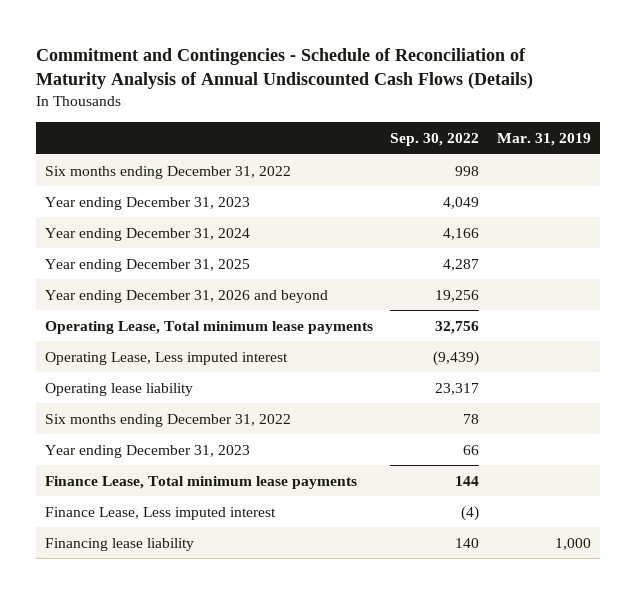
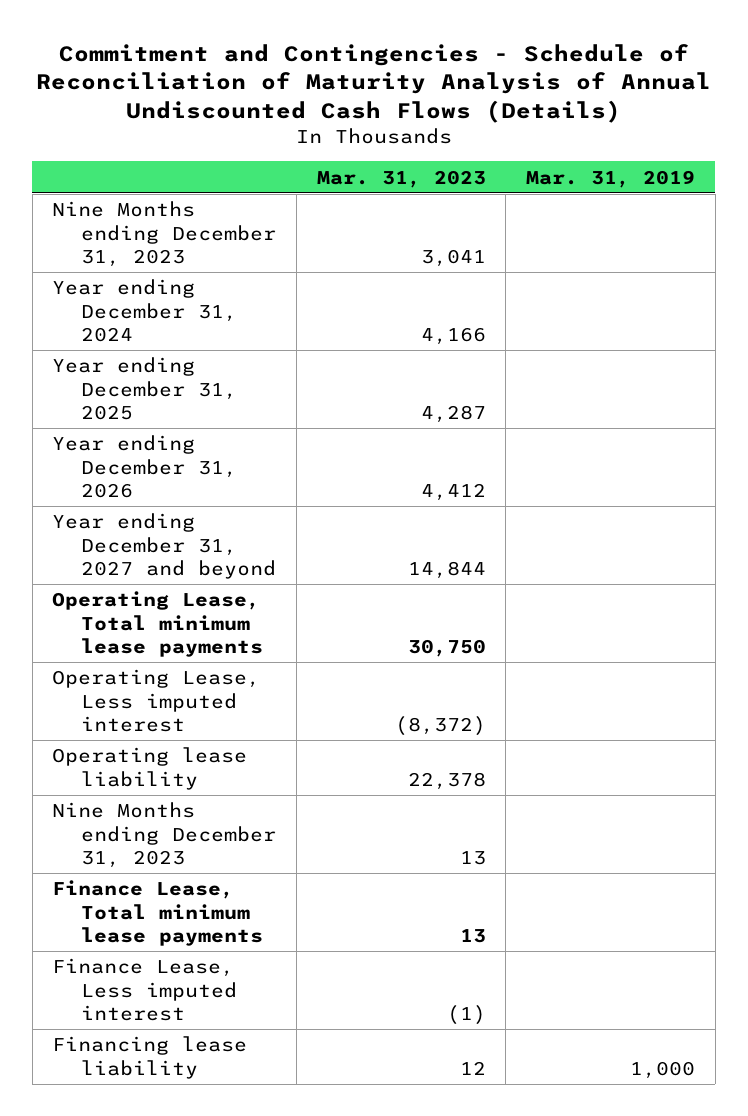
[390,133,480,147] Sep. 30, 2022 -> none
none -> [316,169,486,188] Mar. 31, 2023
[45,196,251,210] Year ending December 31, 2023 -> none
[45,165,292,179] Six months ending December 31, 2022 -> [52,201,276,268] Nine Months ending December 31, 2023
none -> [52,435,237,499] Year ending December 31, 2026
[45,289,329,303] Year ending December 31, 2026 and beyond -> [52,513,276,580] Year ending December 31, 2027 and beyond
[45,444,251,458] Year ending December 31, 2023 -> none
[45,413,292,427] Six months ending December 31, 2022 -> [52,802,276,869] Nine Months ending December 31, 2023

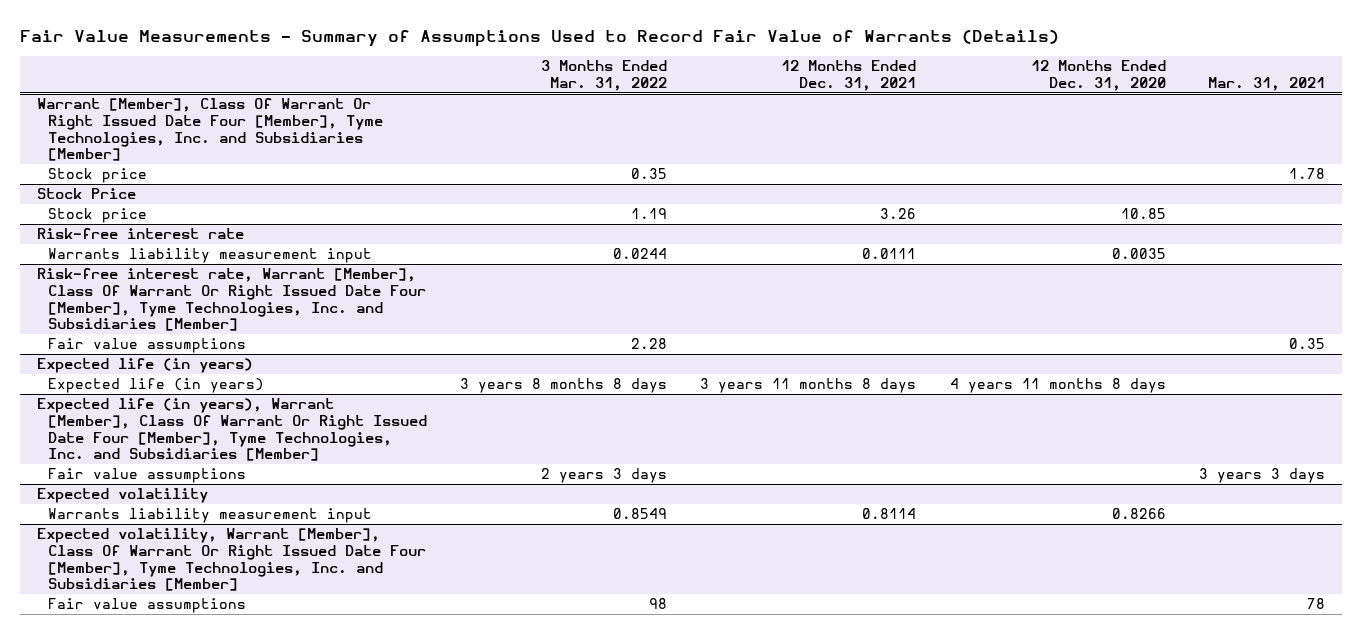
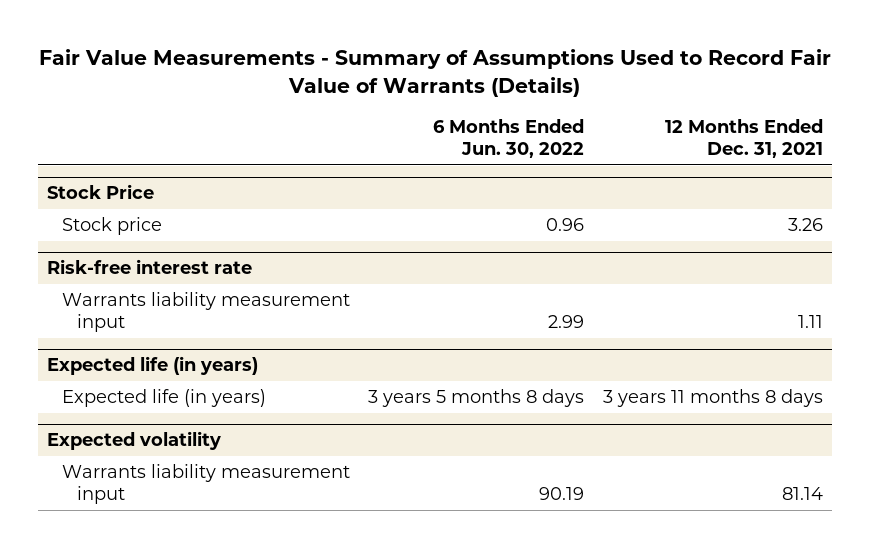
[540,60,667,91] 3 Months Ended Mar. 31, 2022 -> none
[1030,60,1166,91] 12 Months Ended Dec. 31, 2020 -> none
[1207,76,1325,91] Mar. 31, 2021 -> none
none -> [433,118,585,158] 6 Months Ended Jun. 30, 2022
[37,98,383,162] Warrant [Member], Class Of Warrant Or Right Issued Date Four [Member], Tyme Technologies, Inc. and Subsidiaries [Member] -> none
[47,168,147,184] Stock price -> none
[37,268,426,332] Risk-free interest rate, Warrant [Member], Class Of Warrant Or Right Issued Date Four [Member], Tyme Technologies, Inc. and Subsidiaries [Member] -> none
[47,338,246,354] Fair value assumptions -> none
[862,248,917,260] 0.0111 -> [797,315,823,329] 1.11
[37,398,427,462] Expected life (in years), Warrant [Member], Class Of Warrant Or Right Issued Date Four [Member], Tyme Technologies, Inc. and Subsidiaries [Member] -> none
[47,468,246,484] Fair value assumptions -> none
[37,528,426,592] Expected volatility, Warrant [Member], Class Of Warrant Or Right Issued Date Four [Member], Tyme Technologies, Inc. and Subsidiaries [Member] -> none
[47,598,246,614] Fair value assumptions -> none
[862,508,917,520] 0.8114 -> [781,487,823,501] 81.14

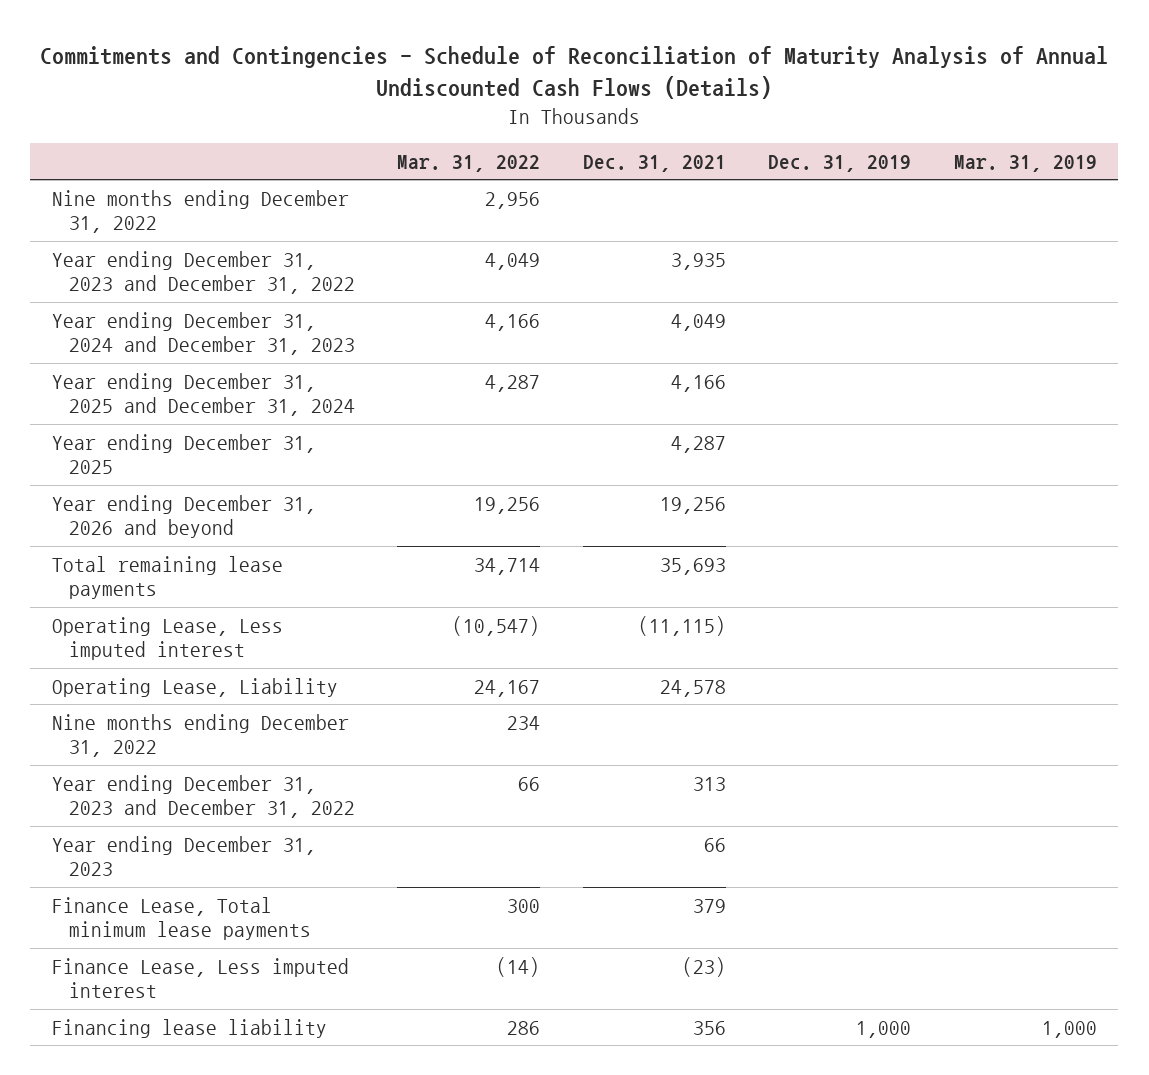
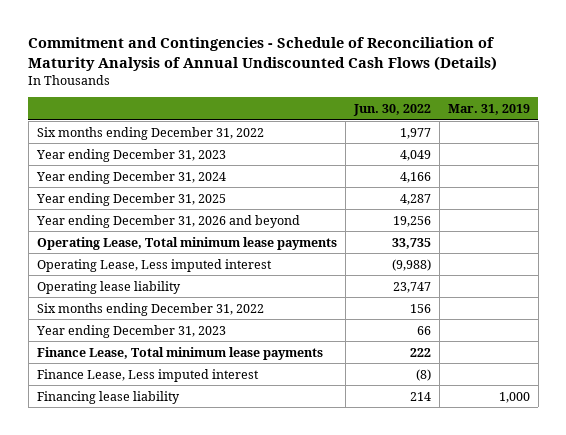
[40,45,1109,99] Commitments and Contingencies - Schedule of Reconciliation of Maturity Analysis of Annual Undiscounted Cash Flows (Details) -> [28,36,498,71] Commitment and Contingencies - Schedule of Reconciliation of Maturity Analysis of Annual Undiscounted Cash Flows (Details)
[397,155,541,173] Mar. 31, 2022 -> none
[582,155,726,173] Dec. 31, 2021 -> none
[768,155,912,173] Dec. 31, 2019 -> none
none -> [352,104,431,117] Jun. 30, 2022
[51,372,355,417] Year ending December 31, 2025 and December 31, 2024 -> none
[51,189,349,234] Nine months ending December 31, 2022 -> [36,126,264,140] Six months ending December 31, 2022
[51,250,355,295] Year ending December 31, 2023 and December 31, 2022 -> [35,148,226,162] Year ending December 31, 2023
[51,311,355,356] Year ending December 31, 2024 and December 31, 2023 -> [35,170,226,184] Year ending December 31, 2024
[51,555,283,600] Total remaining lease payments -> [36,236,337,250] Operating Lease, Total minimum lease payments
[51,774,355,819] Year ending December 31, 2023 and December 31, 2022 -> none
[51,677,338,697] Operating Lease, Liability -> [36,280,181,294] Operating lease liability
[51,713,349,758] Nine months ending December 31, 2022 -> [36,302,264,316] Six months ending December 31, 2022

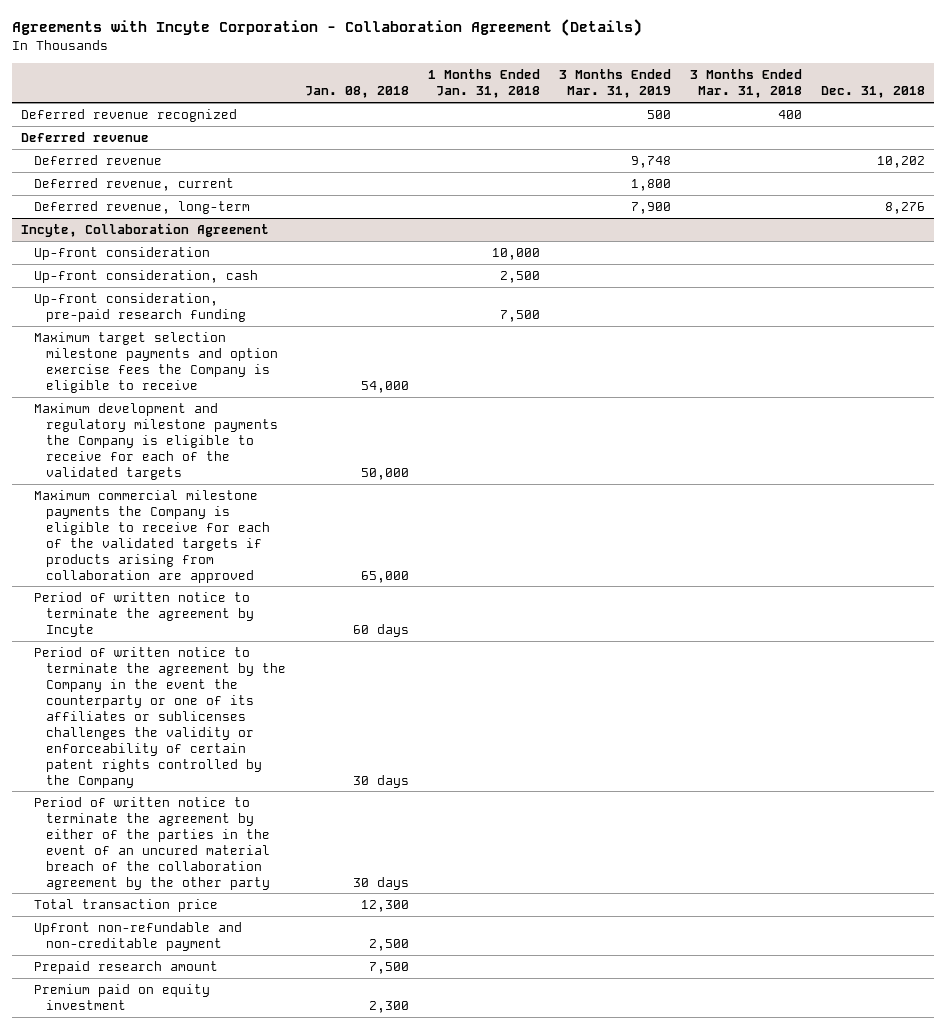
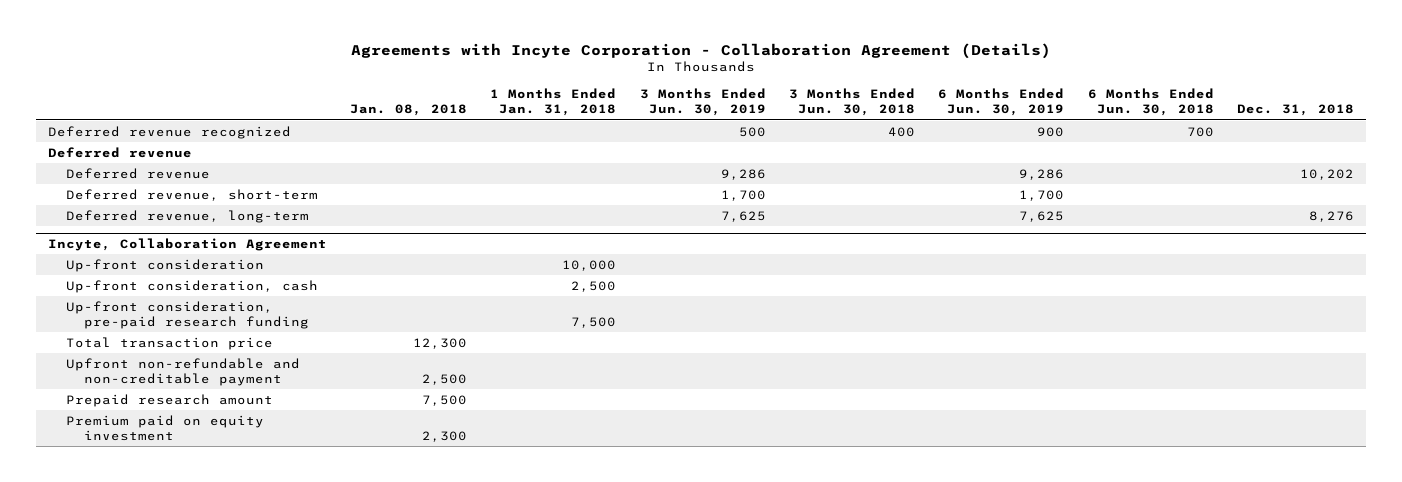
[558,69,671,99] 3 Months Ended Mar. 31, 2019 -> none
[689,69,802,99] 3 Months Ended Mar. 31, 2018 -> none
none -> [639,87,766,117] 3 Months Ended Jun. 30, 2019
none -> [789,87,916,117] 3 Months Ended Jun. 30, 2018
none -> [938,87,1065,117] 6 Months Ended Jun. 30, 2019
none -> [1087,87,1214,117] 6 Months Ended Jun. 30, 2018
[33,177,234,191] Deferred revenue, current -> [65,188,318,201] Deferred revenue, short-term
[33,331,278,393] Maximum target selection milestone payments and option exercise fees the Company is eligible to receive -> none
[33,402,278,480] Maximum development and regulatory milestone payments the Company is eligible to receive for each of the validated targets -> none
[33,489,270,583] Maximum commercial milestone payments the Company is eligible to receive for each of the validated targets if products arising from collaboration are approved -> none
[33,591,254,637] Period of written notice to terminate the agreement by Incyte -> none
[33,646,286,788] Period of written notice to terminate the agreement by the Company in the event the counterparty or one of its affiliates or sublicenses challenges the validity or enforceability of certain patent rights controlled by the Company -> none
[33,796,270,890] Period of written notice to terminate the agreement by either of the parties in the event of an uncured material breach of the collaboration agreement by the other party -> none

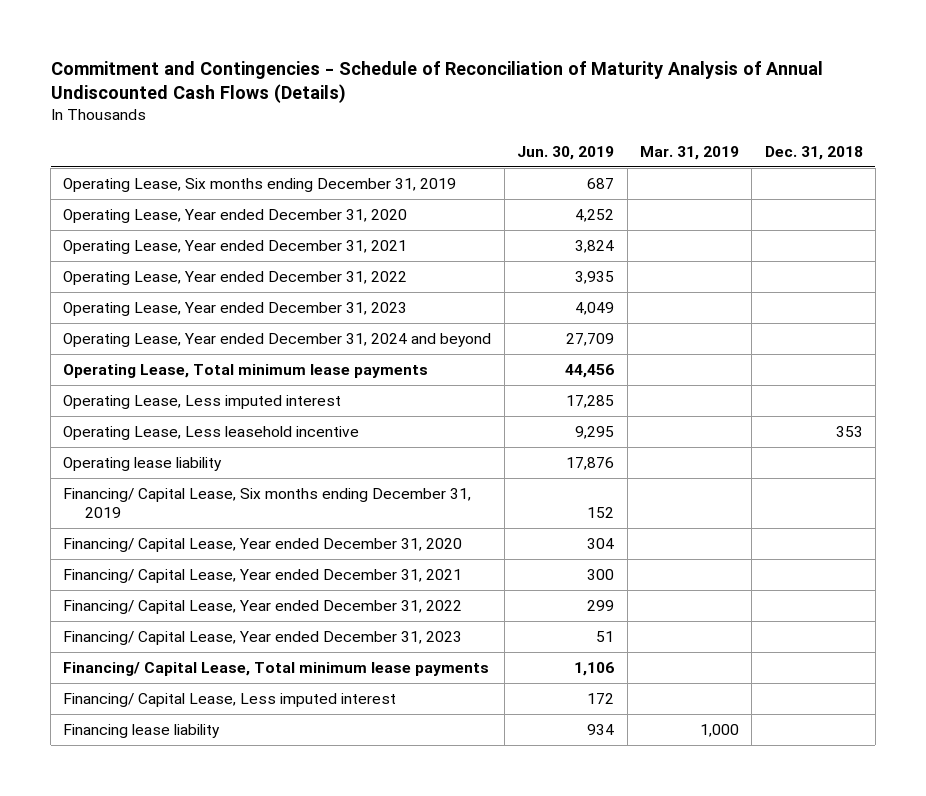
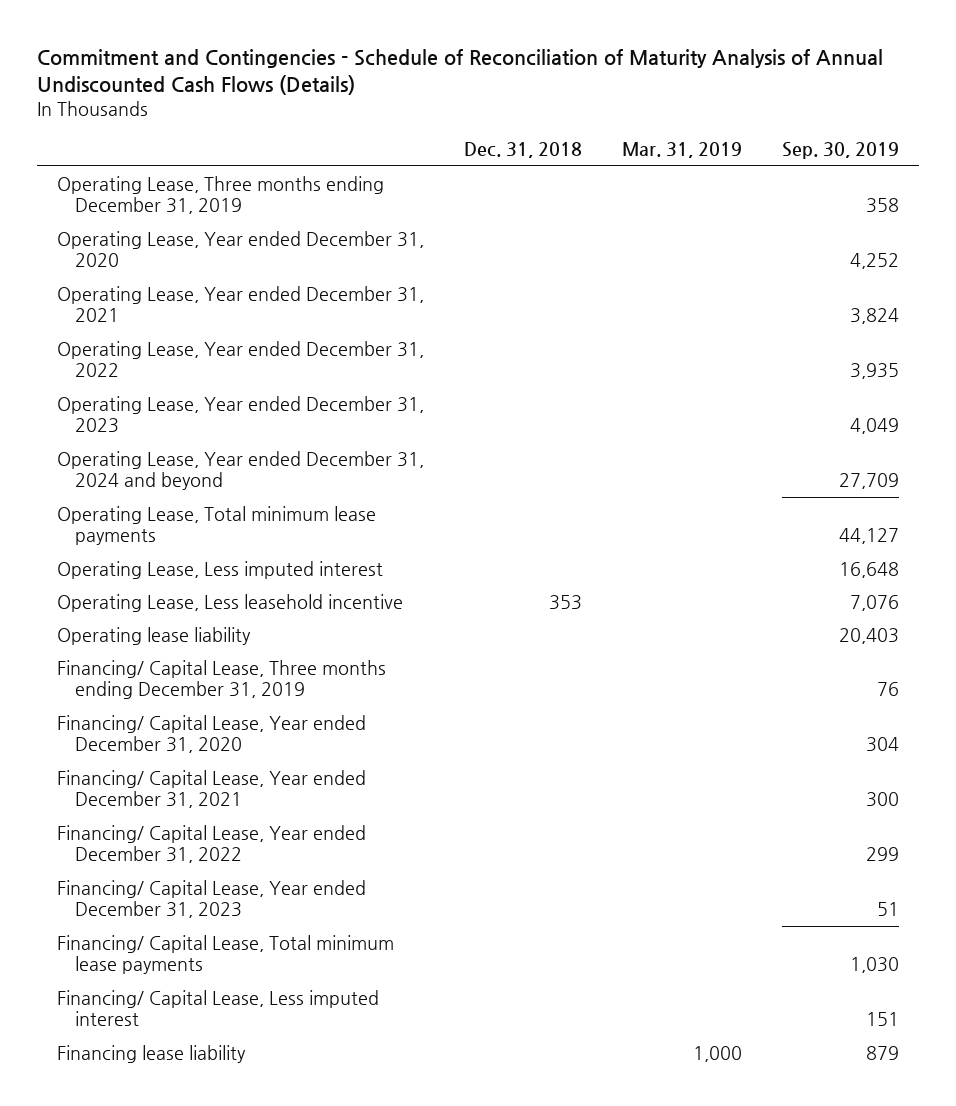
[517,145,615,160] Jun. 30, 2019 -> none
none -> [782,142,900,160] Sep. 30, 2019
[63,178,457,193] Operating Lease, Six months ending December 31, 2019 -> [56,175,384,215] Operating Lease, Three months ending December 31, 2019
[63,488,472,518] Financing/ Capital Lease, Six months ending December 31, 2019 -> [56,659,386,700] Financing/ Capital Lease, Three months ending December 31, 2019

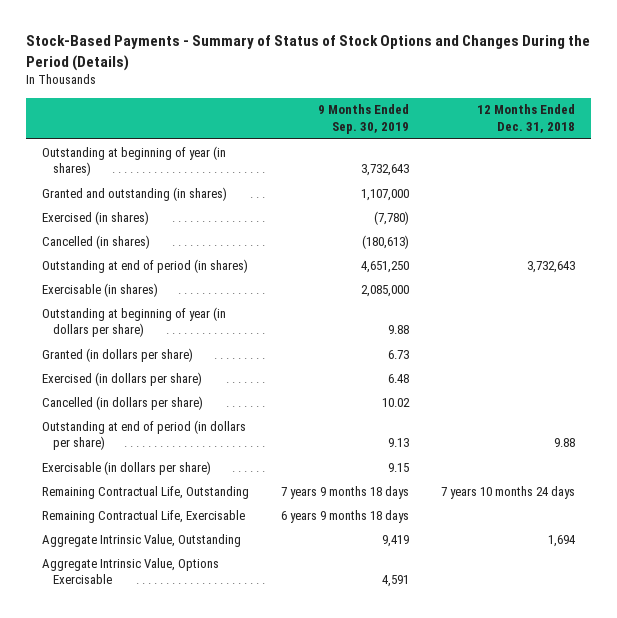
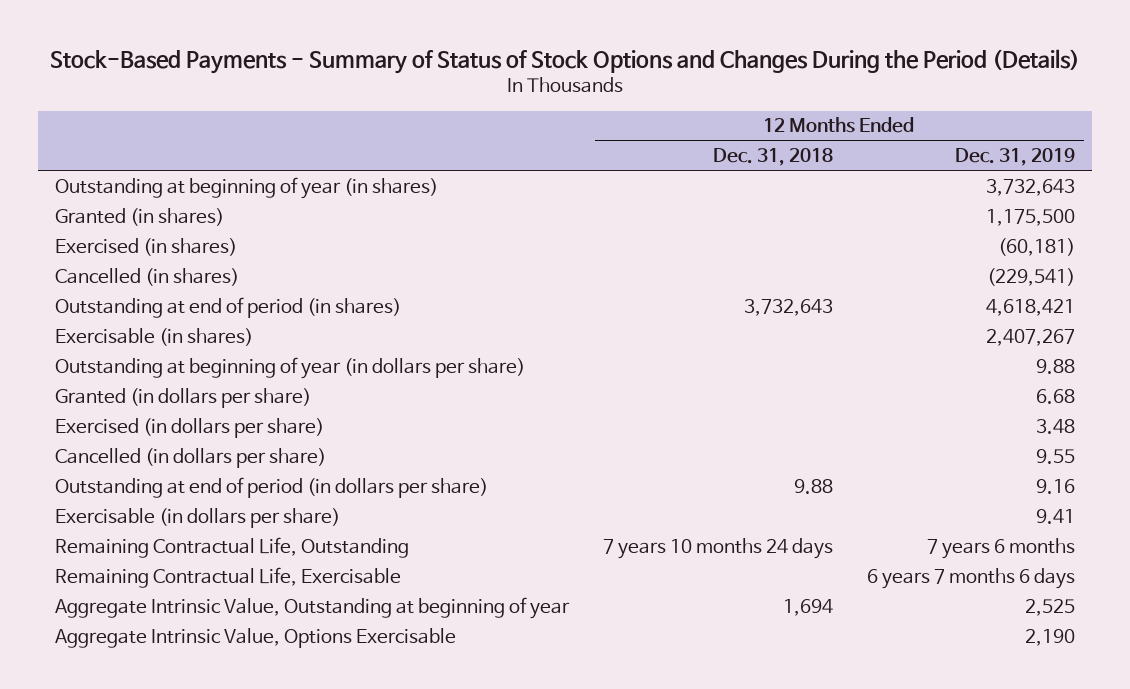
[318,104,410,135] 9 Months Ended Sep. 30, 2019 -> none
none -> [955,148,1076,167] Dec. 31, 2019
[42,186,228,201] Granted and outstanding (in shares) -> [54,207,224,226] Granted (in shares)
[42,533,242,547] Aggregate Intrinsic Value, Outstanding -> [54,596,570,619] Aggregate Intrinsic Value, Outstanding at beginning of year

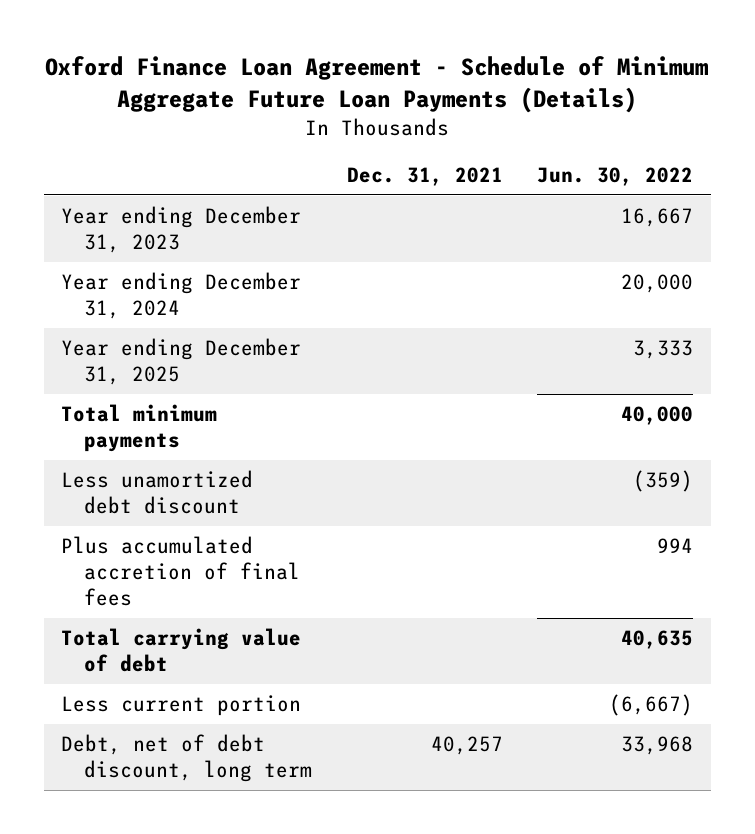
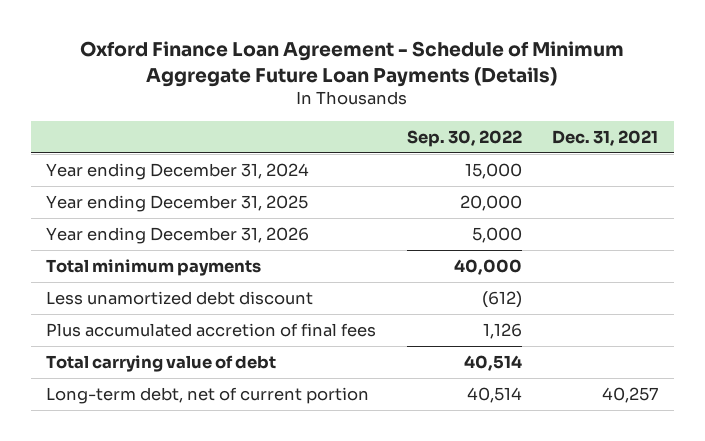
[537,167,694,187] Jun. 30, 2022 -> none
none -> [406,129,522,147] Sep. 30, 2022
[61,206,302,253] Year ending December 31, 2023 -> none
none -> [46,227,310,245] Year ending December 31, 2026
[61,695,302,717] Less current portion -> none
[61,734,312,782] Debt, net of debt discount, long term -> [46,387,370,405] Long-term debt, net of current portion

